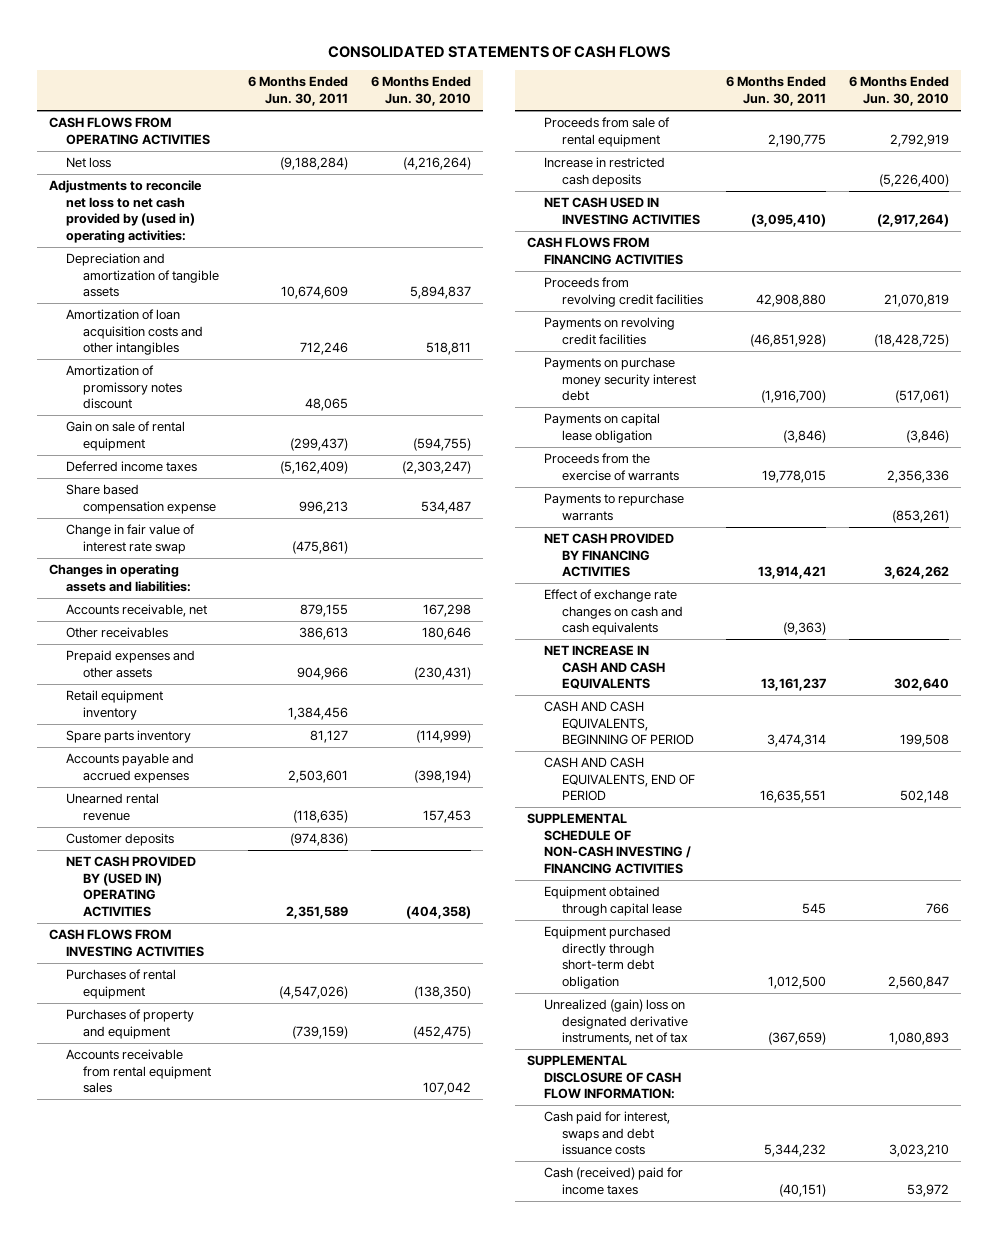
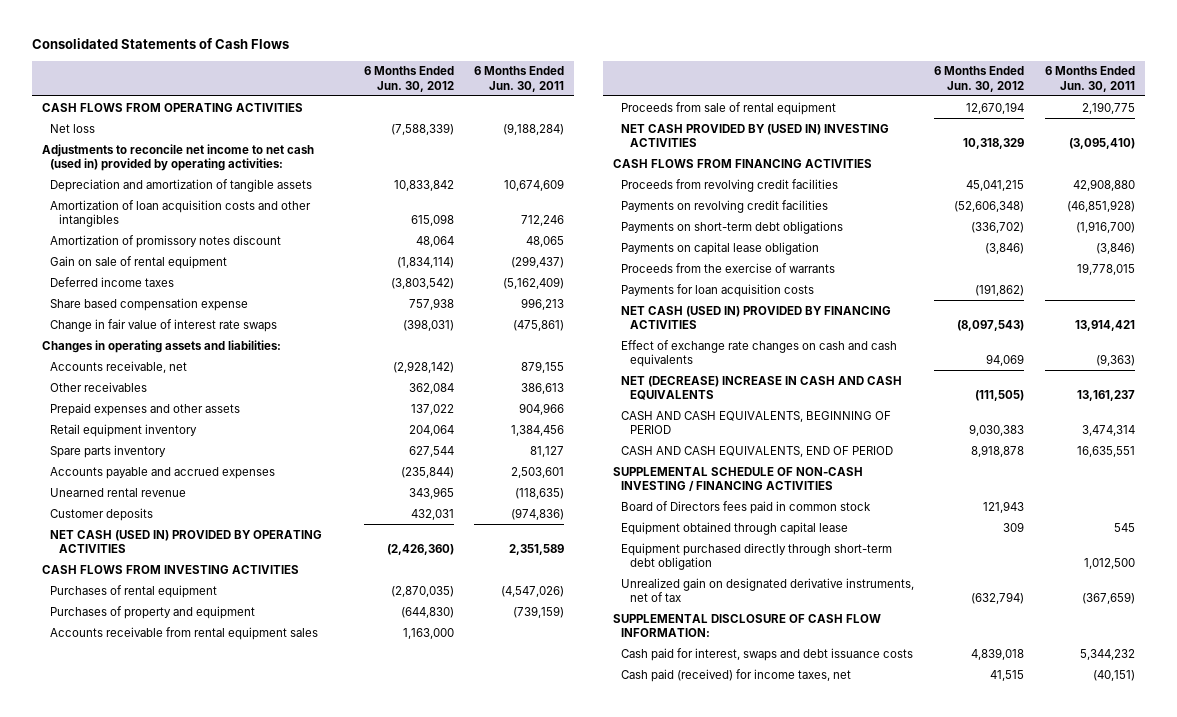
[327,46,670,59] CONSOLIDATED STATEMENTS OF CASH FLOWS -> [31,38,289,50] Consolidated Statements of Cash Flows
[371,76,472,106] 6 Months Ended Jun. 30, 2010 -> none
none -> [363,66,454,92] 6 Months Ended Jun. 30, 2012
[48,180,202,244] Adjustments to reconcile net loss to net cash provided by (used in) operating activities: -> [42,143,315,171] Adjustments to reconcile net income to net cash (used in) provided by operating activities:
[66,524,196,554] Change in fair value of interest rate swap -> [50,318,278,332] Change in fair value of interest rate swaps
[66,856,197,918] NET CASH PROVIDED BY (USED IN) OPERATING ACTIVITIES -> [50,529,323,553] NET CASH (USED IN) PROVIDED BY OPERATING ACTIVITIES
[544,157,666,187] Increase in restricted cash deposits -> none
[544,197,700,225] NET CASH USED IN INVESTING ACTIVITIES -> [621,123,890,147] NET CASH PROVIDED BY (USED IN) INVESTING ACTIVITIES
[544,357,696,402] Payments on purchase money security interest debt -> [621,220,844,234] Payments on short-term debt obligations
[544,493,685,521] Payments to repurchase warrants -> none
none -> [621,283,815,297] Payments for loan acquisition costs
[544,533,675,578] NET CASH PROVIDED BY FINANCING ACTIVITIES -> [621,305,892,329] NET CASH (USED IN) PROVIDED BY FINANCING ACTIVITIES
[544,645,665,690] NET INCREASE IN CASH AND CASH EQUIVALENTS -> [621,375,903,400] NET (DECREASE) INCREASE IN CASH AND CASH EQUIVALENTS
none -> [621,500,872,514] Board of Directors fees paid in common stock
[544,999,688,1046] Unrealized (gain) loss on designated derivative instruments, net of tax -> [621,577,915,602] Unrealized gain on designated derivative instruments, net of tax
[544,1167,684,1195] Cash (received) paid for income taxes -> [621,668,852,682] Cash paid (received) for income taxes, net

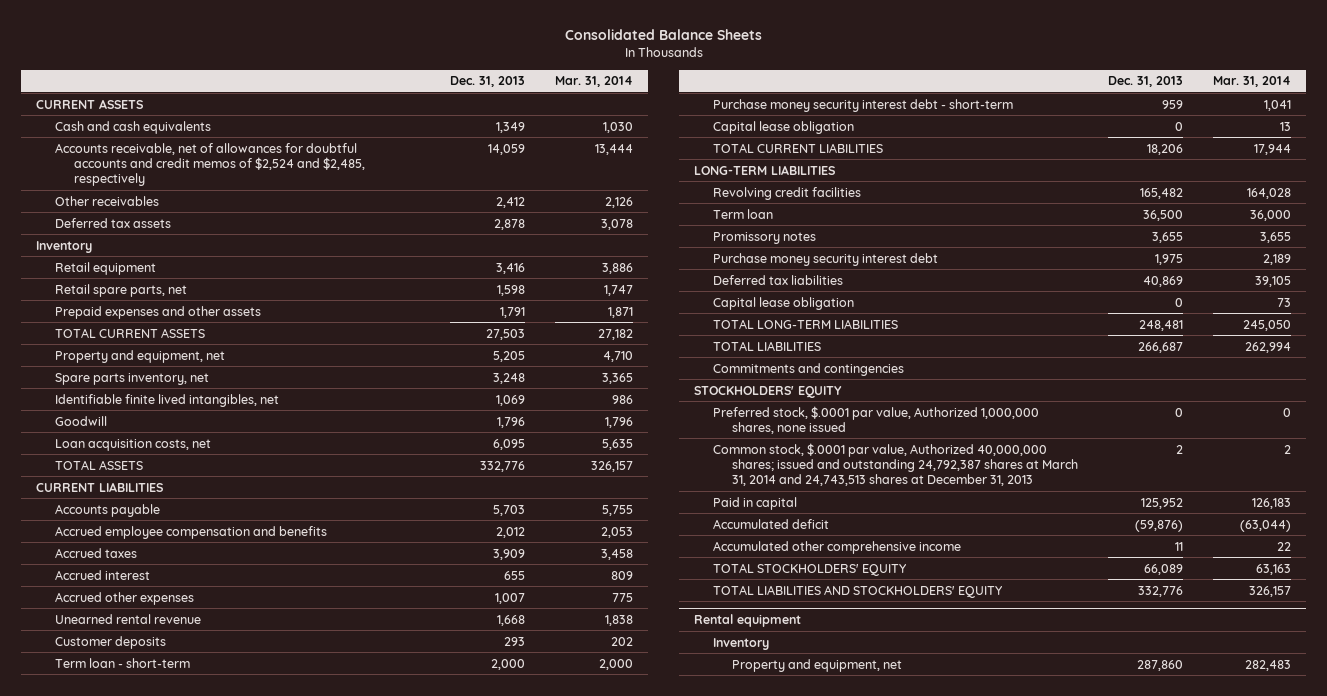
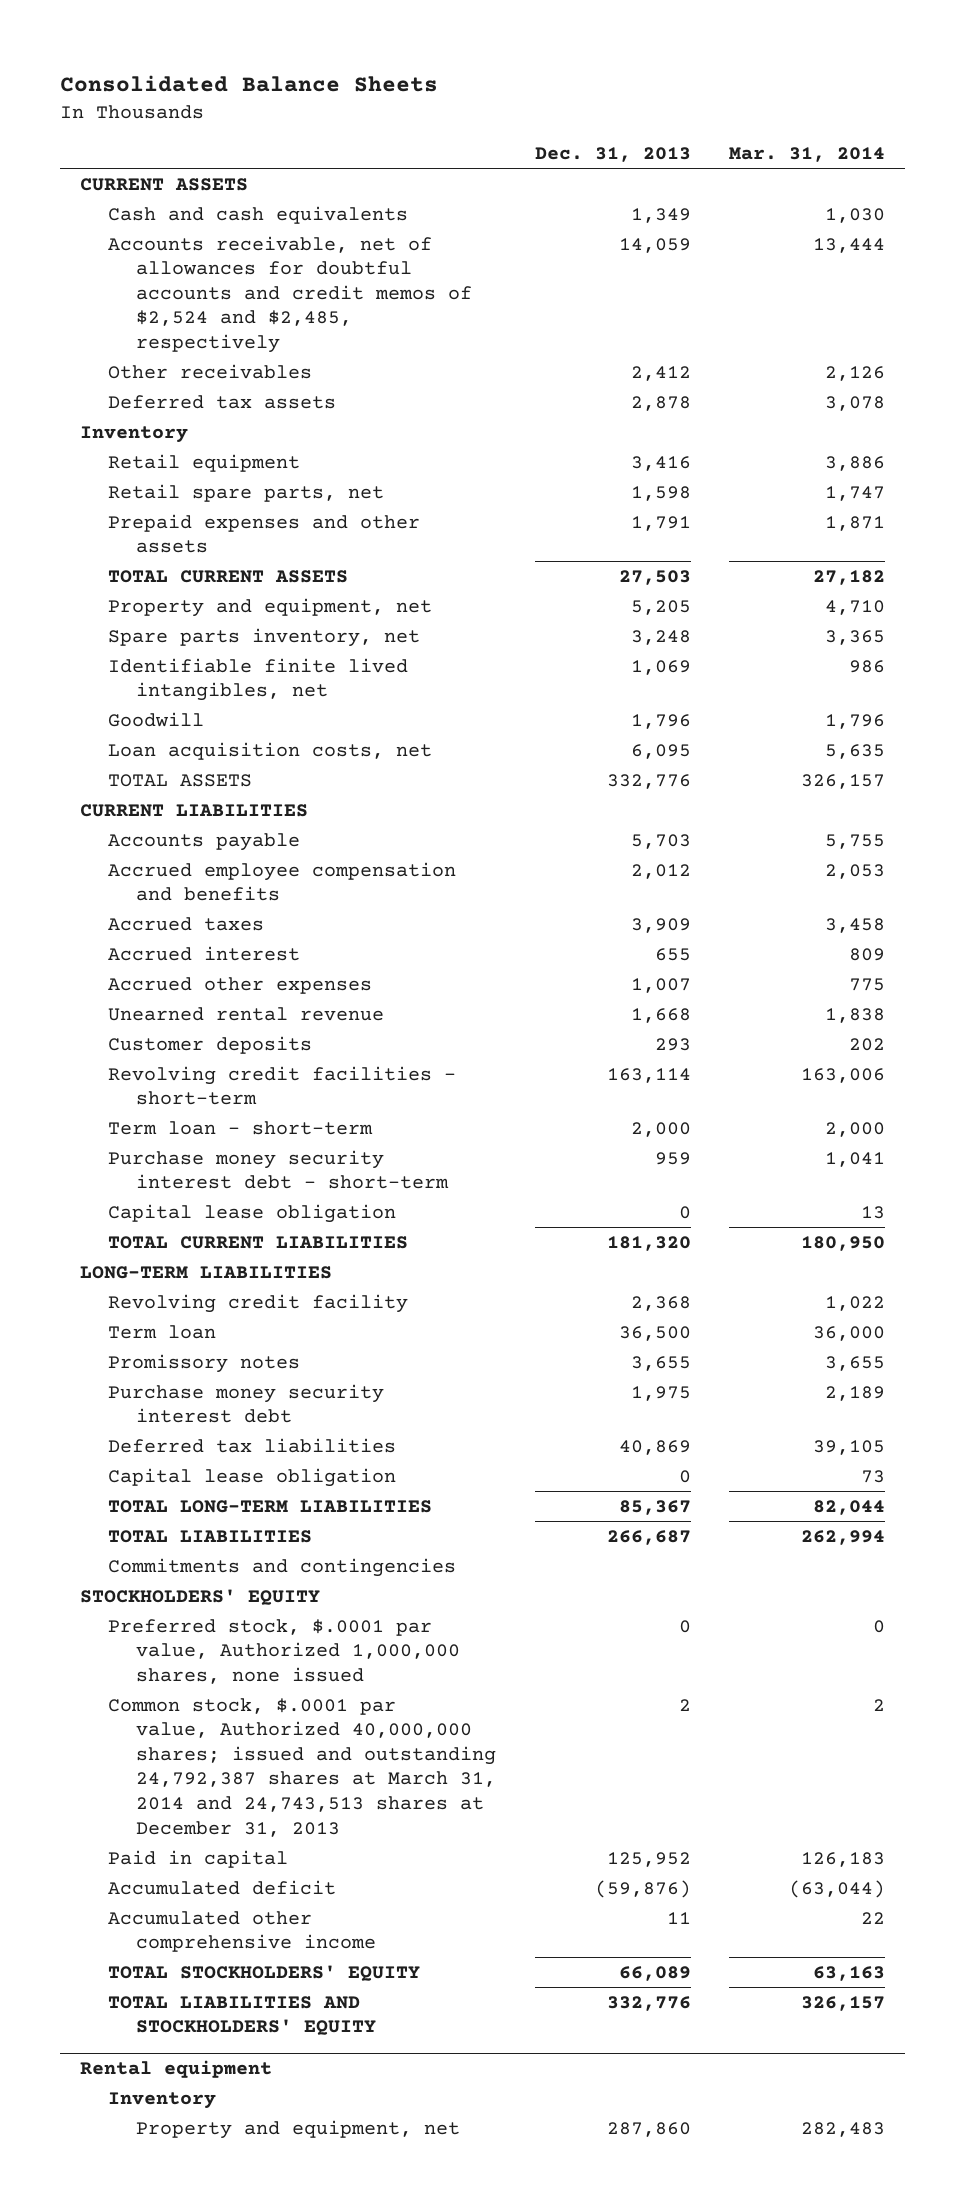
none -> [107,1065,456,1106] Revolving credit facilities - short-term
[1146,143,1183,155] 18,206 -> [606,1235,691,1251] 181,320
[1254,143,1292,155] 17,944 -> [801,1235,886,1251] 180,950
[713,186,862,200] Revolving credit facilities -> [107,1293,408,1313] Revolving credit facility
[1139,187,1183,199] 165,482 -> [630,1295,691,1311] 2,368
[1247,187,1292,199] 164,028 -> [825,1295,886,1311] 1,022
[1138,319,1183,331] 248,481 -> [618,1499,691,1515] 85,367
[1243,319,1292,331] 245,050 -> [813,1499,886,1515] 82,044

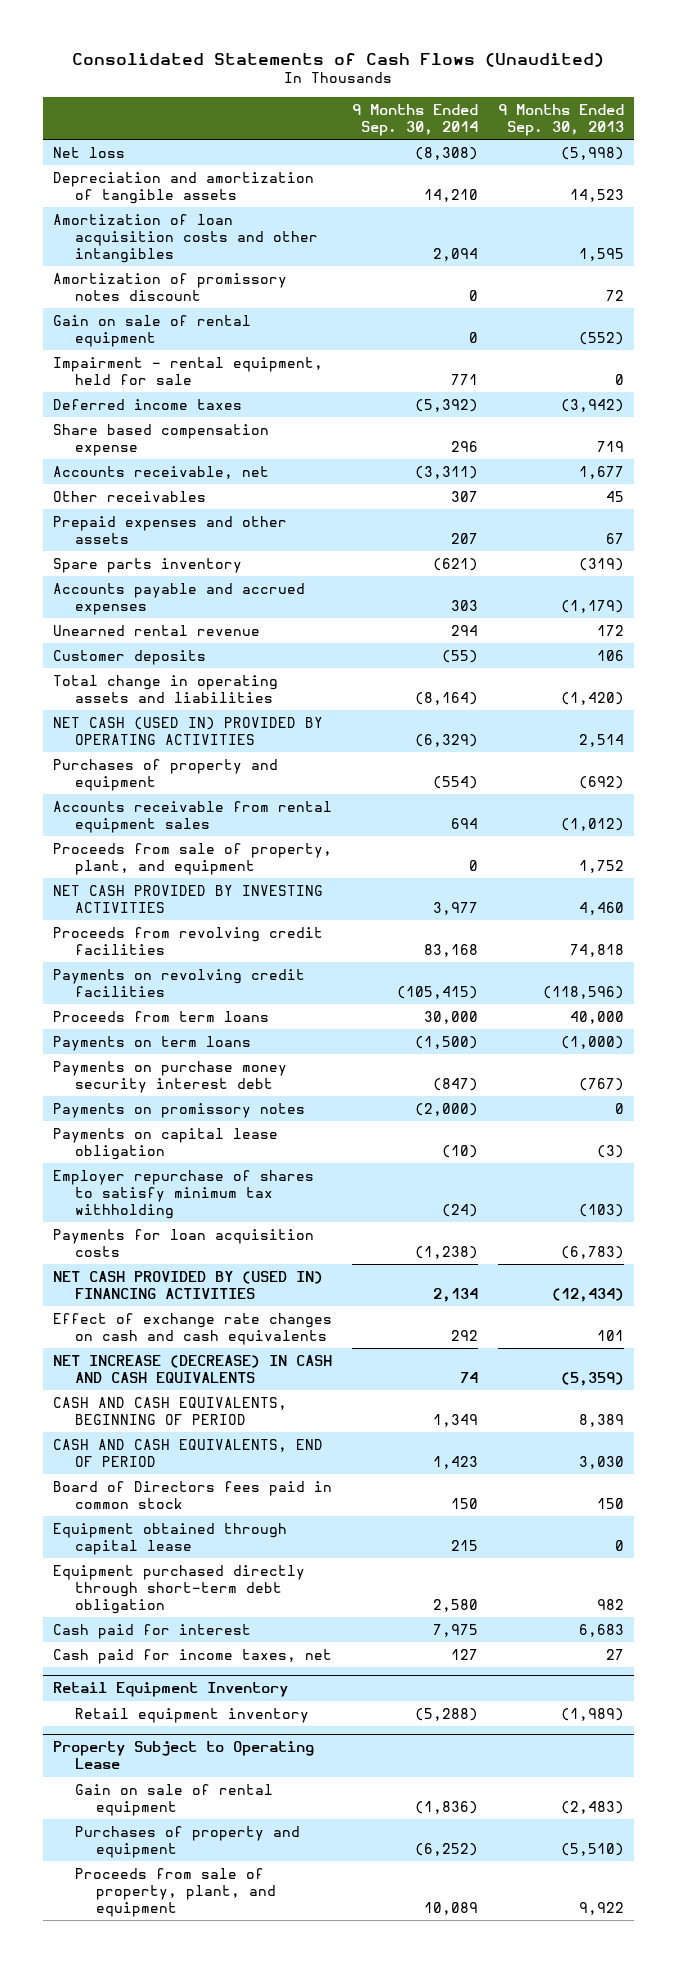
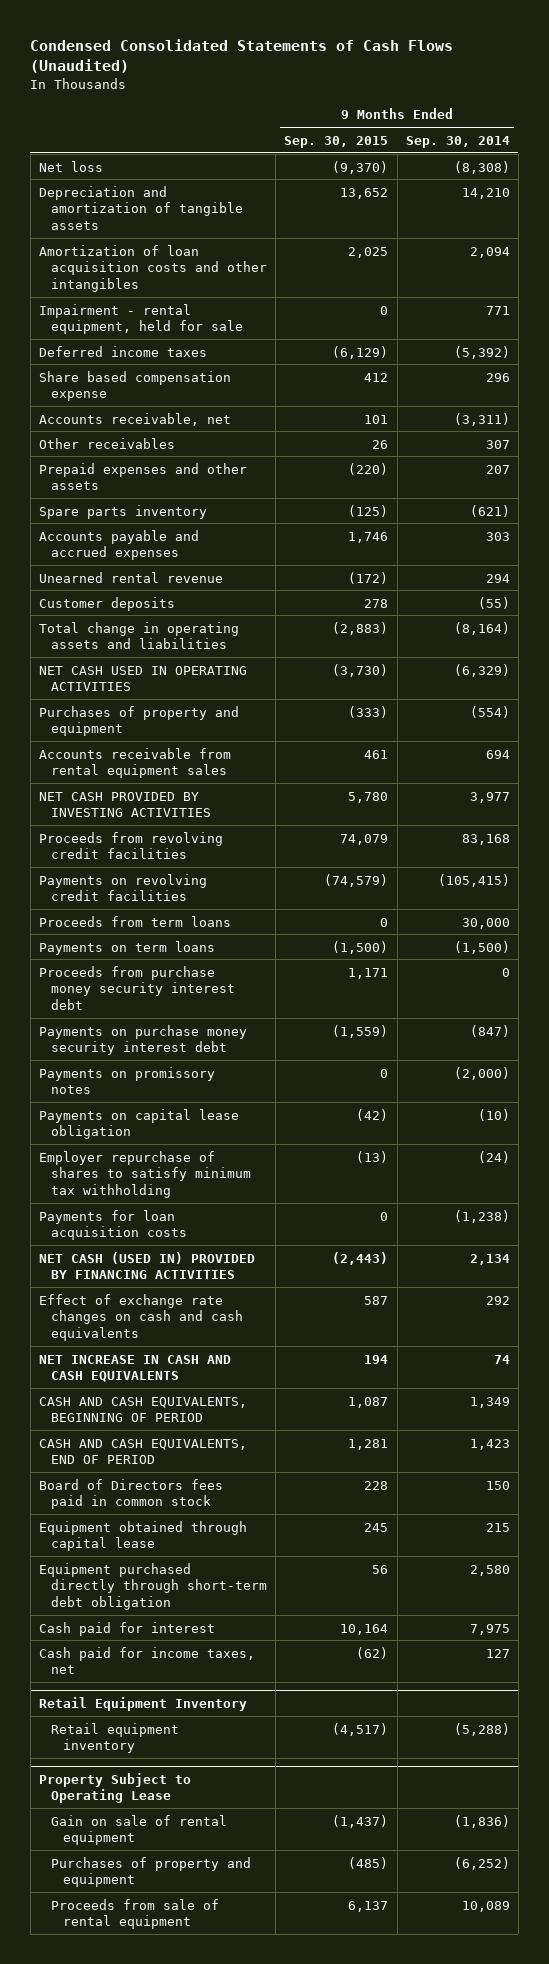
[72,52,605,67] Consolidated Statements of Cash Flows (Unaudited) -> [30,38,454,73] Condensed Consolidated Statements of Cash Flows (Unaudited)
[497,103,624,137] 9 Months Ended Sep. 30, 2013 -> none
none -> [284,135,389,148] Sep. 30, 2015
[52,272,287,301] Amortization of promissory notes discount -> none
[52,314,251,347] Gain on sale of rental equipment -> none
[52,716,323,745] NET CASH (USED IN) PROVIDED BY OPERATING ACTIVITIES -> [38,665,247,692] NET CASH USED IN OPERATING ACTIVITIES
[52,842,332,875] Proceeds from sale of property, plant, and equipment -> none
none -> [38,965,236,1010] Proceeds from purchase money security interest debt
[52,1270,323,1299] NET CASH PROVIDED BY (USED IN) FINANCING ACTIVITIES -> [38,1251,255,1280] NET CASH (USED IN) PROVIDED BY FINANCING ACTIVITIES
[52,1354,332,1383] NET INCREASE (DECREASE) IN CASH AND CASH EQUIVALENTS -> [38,1354,231,1383] NET INCREASE IN CASH AND CASH EQUIVALENTS
[74,1867,277,1918] Proceeds from sale of property, plant, and equipment -> [51,1898,220,1930] Proceeds from sale of rental equipment

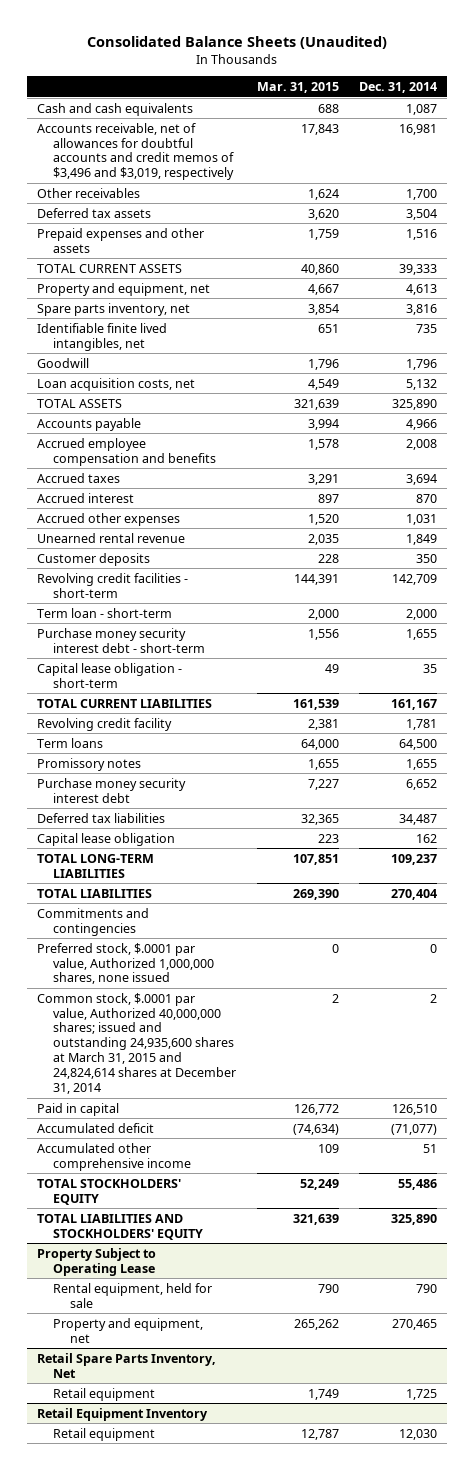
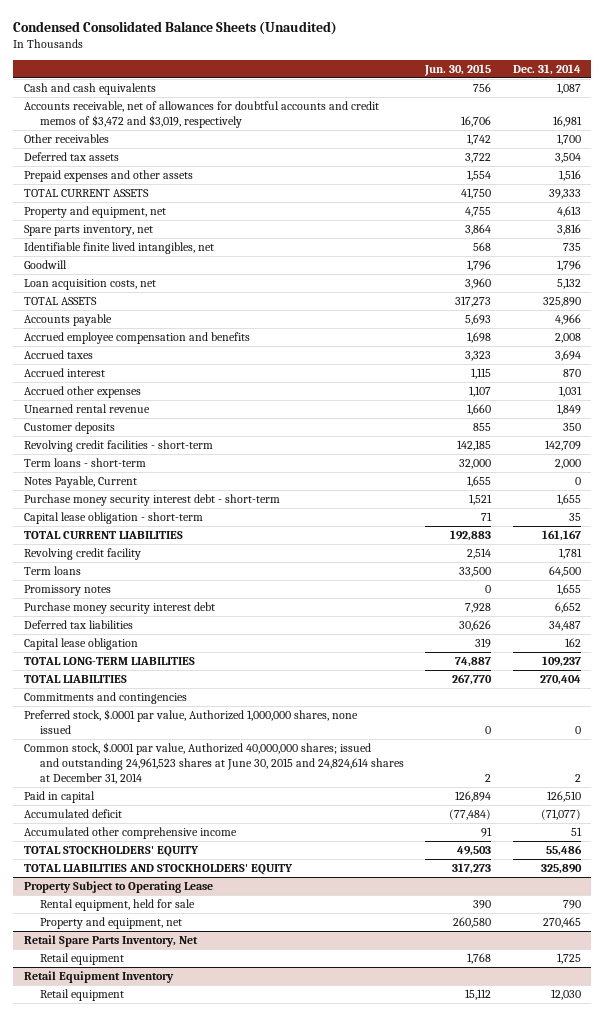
[87,35,388,49] Consolidated Balance Sheets (Unaudited) -> [13,20,338,35] Condensed Consolidated Balance Sheets (Unaudited)
[256,81,339,93] Mar. 31, 2015 -> none
none -> [424,63,492,76] Jun. 30, 2015
[37,122,235,181] Accounts receivable, net of allowances for doubtful accounts and credit memos of $3,496 and $3,019, respectively -> [24,100,380,128] Accounts receivable, net of allowances for doubtful accounts and credit memos of $3,472 and $3,019, respectively
[37,607,173,618] Term loan - short-term -> [24,457,147,467] Term loans - short-term
none -> [24,475,138,488] Notes Payable, Current
[37,992,237,1095] Common stock, $.0001 par value, Authorized 40,000,000 shares; issued and outstanding 24,935,600 shares at March 31, 2015 and 24,824,614 shares at December 31, 2014 -> [24,741,404,784] Common stock, $.0001 par value, Authorized 40,000,000 shares; issued and outstanding 24,961,523 shares at June 30, 2015 and 24,824,614 shares at December 31, 2014

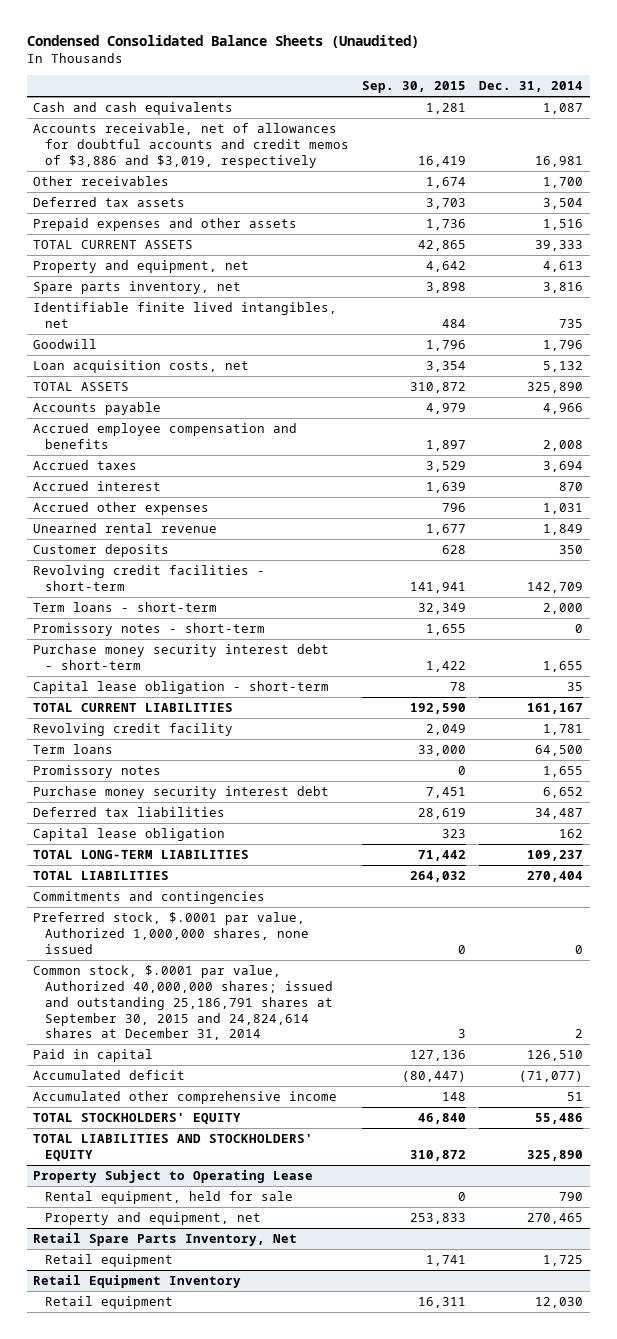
[424,63,492,76] Jun. 30, 2015 -> none
none -> [362,81,467,94] Sep. 30, 2015
[24,100,380,128] Accounts receivable, net of allowances for doubtful accounts and credit memos of $3,472 and $3,019, respectively -> [33,122,350,168] Accounts receivable, net of allowances for doubtful accounts and credit memos of $3,886 and $3,019, respectively
[24,475,138,488] Notes Payable, Current -> [33,622,266,636] Promissory notes - short-term
[24,741,404,784] Common stock, $.0001 par value, Authorized 40,000,000 shares; issued and outstanding 24,961,523 shares at June 30, 2015 and 24,824,614 shares at December 31, 2014 -> [33,964,334,1041] Common stock, $.0001 par value, Authorized 40,000,000 shares; issued and outstanding 25,186,791 shares at September 30, 2015 and 24,824,614 shares at December 31, 2014

